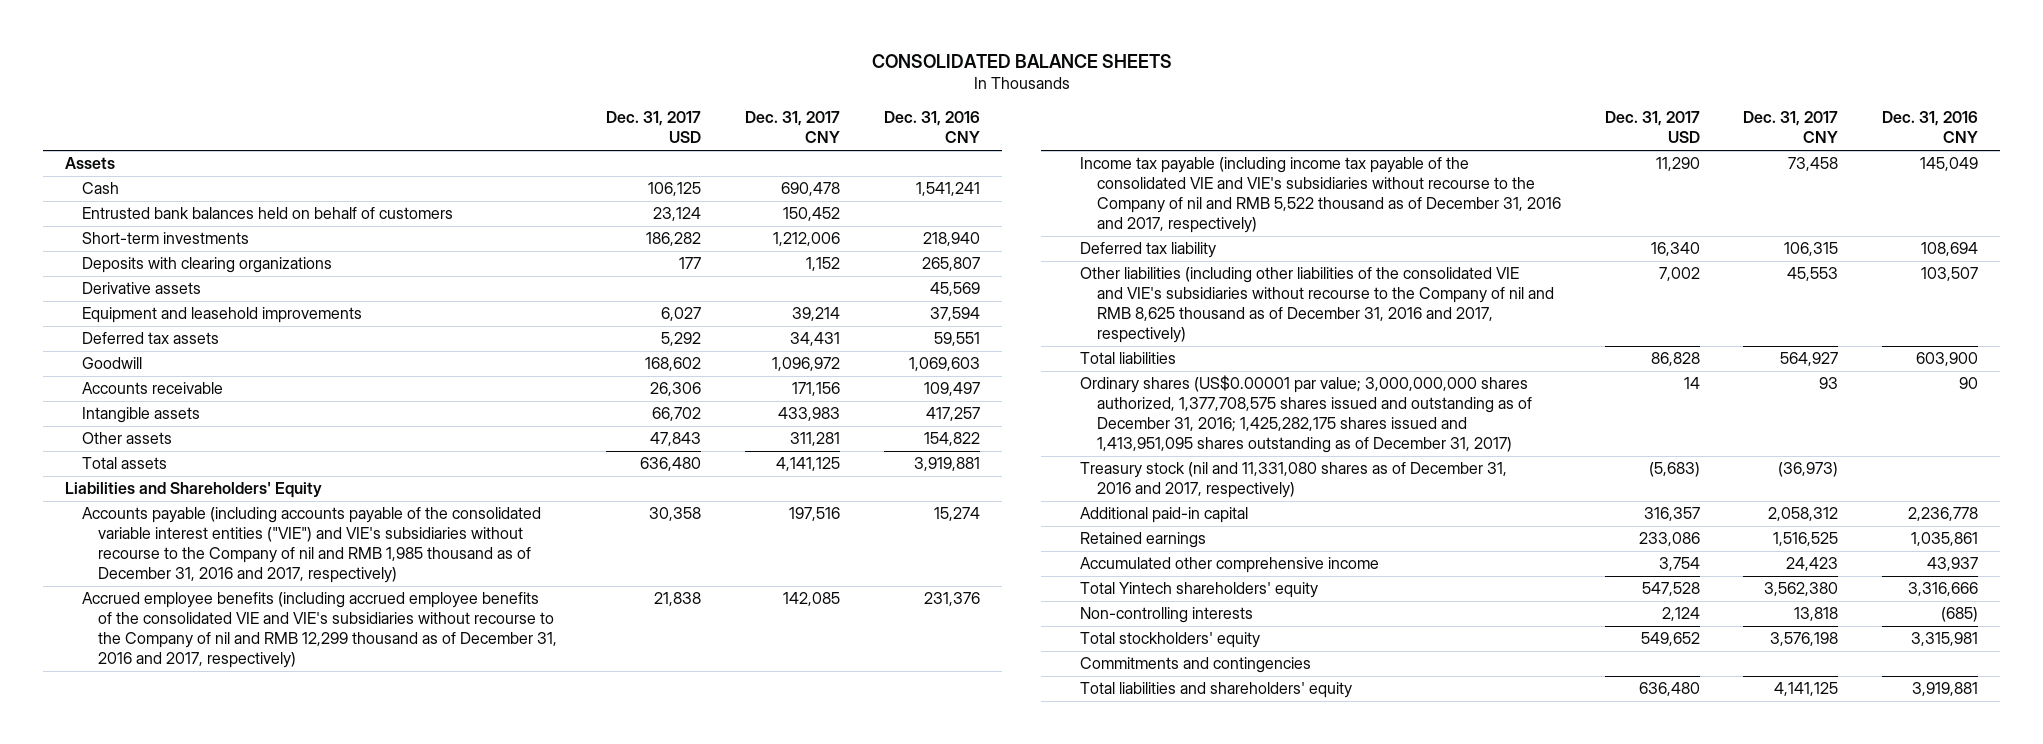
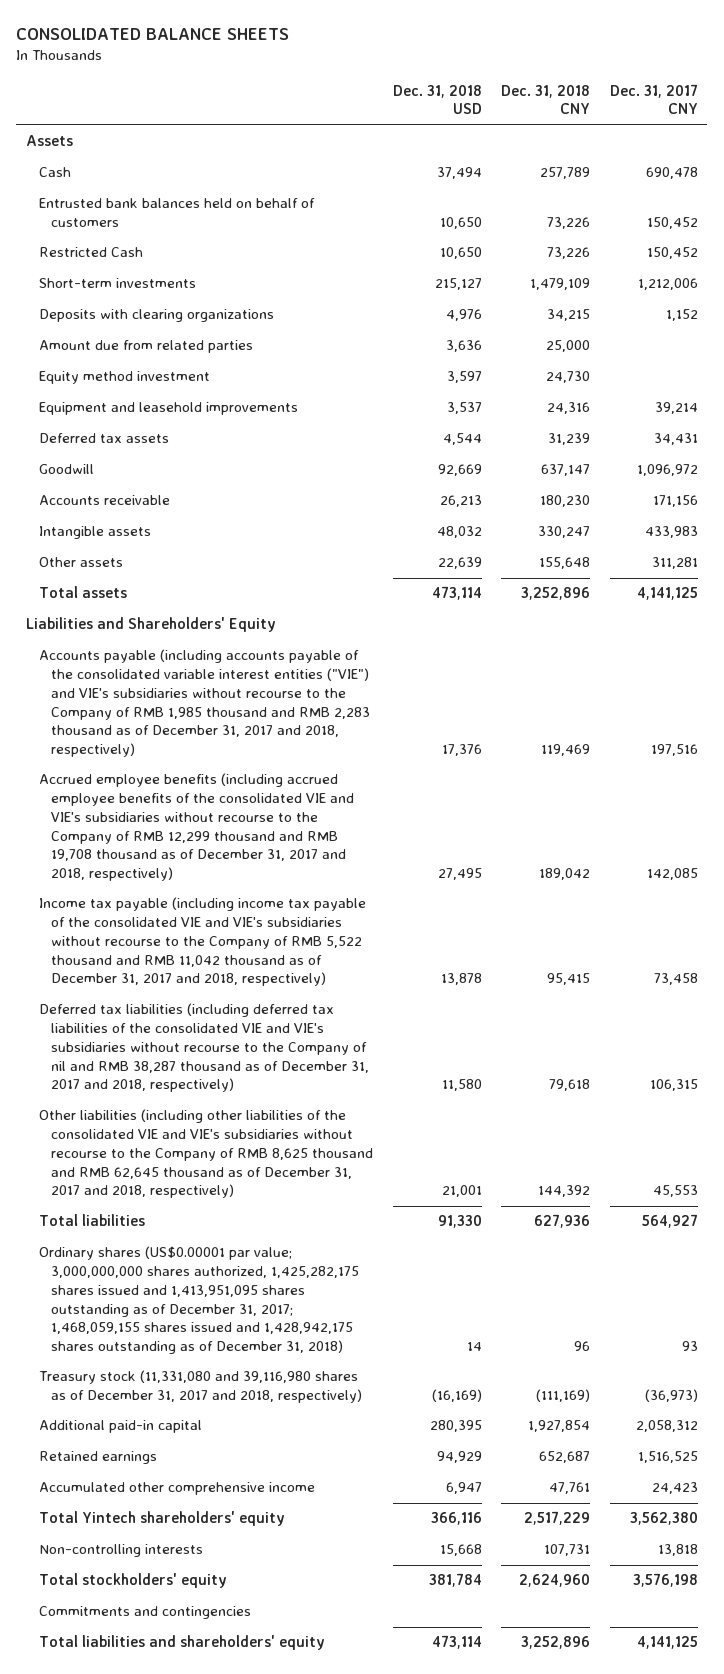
[606,111,702,144] Dec. 31, 2017 USD -> none
[883,111,980,144] Dec. 31, 2016 CNY -> none
none -> [392,84,482,115] Dec. 31, 2018 USD
none -> [501,84,591,115] Dec. 31, 2018 CNY
none -> [38,247,143,258] Restricted Cash
[81,282,201,295] Derivative assets -> none
none -> [38,340,253,354] Amount due from related parties
none -> [38,371,210,385] Equity method investment
[81,507,541,584] Accounts payable (including accounts payable of the consolidated variable interest entities ("VIE") and VIE's subsidiaries without recourse to the Company of nil and RMB 1,985 thousand as of December 31, 2016 and 2017, respectively) -> [38,649,370,757] Accounts payable (including accounts payable of the consolidated variable interest entities ("VIE") and VIE's subsidiaries without recourse to the Company of RMB 1,985 thousand and RMB 2,283 thousand as of December 31, 2017 and 2018, respectively)
[81,592,558,669] Accrued employee benefits (including accrued employee benefits of the consolidated VIE and VIE's subsidiaries without recourse to the Company of nil and RMB 12,299 thousand as of December 31, 2016 and 2017, respectively) -> [38,773,354,881] Accrued employee benefits (including accrued employee benefits of the consolidated VIE and VIE's subsidiaries without recourse to the Company of RMB 12,299 thousand and RMB 19,708 thousand as of December 31, 2017 and 2018, respectively)
[1079,157,1561,234] Income tax payable (including income tax payable of the consolidated VIE and VIE's subsidiaries without recourse to the Company of nil and RMB 5,522 thousand as of December 31, 2016 and 2017, respectively) -> [38,897,366,987] Income tax payable (including income tax payable of the consolidated VIE and VIE's subsidiaries without recourse to the Company of RMB 5,522 thousand and RMB 11,042 thousand as of December 31, 2017 and 2018, respectively)
[1079,242,1216,259] Deferred tax liability -> [38,1003,369,1093] Deferred tax liabilities (including deferred tax liabilities of the consolidated VIE and VIE's subsidiaries without recourse to the Company of nil and RMB 38,287 thousand as of December 31, 2017 and 2018, respectively)
[1079,267,1554,344] Other liabilities (including other liabilities of the consolidated VIE and VIE's subsidiaries without recourse to the Company of nil and RMB 8,625 thousand as of December 31, 2016 and 2017, respectively) -> [38,1109,373,1199] Other liabilities (including other liabilities of the consolidated VIE and VIE's subsidiaries without recourse to the Company of RMB 8,625 thousand and RMB 62,645 thousand as of December 31, 2017 and 2018, respectively)
[1079,375,1532,454] Ordinary shares (US$0.00001 par value; 3,000,000,000 shares authorized, 1,377,708,575 shares issued and outstanding as of December 31, 2016; 1,425,282,175 shares issued and 1,413,951,095 shares outstanding as of December 31, 2017) -> [38,1246,359,1354] Ordinary shares (US$0.00001 par value; 3,000,000,000 shares authorized, 1,425,282,175 shares issued and 1,413,951,095 shares outstanding as of December 31, 2017; 1,468,059,155 shares issued and 1,428,942,175 shares outstanding as of December 31, 2018)
[1079,462,1507,499] Treasury stock (nil and 11,331,080 shares as of December 31, 2016 and 2017, respectively) -> [38,1370,362,1404] Treasury stock (11,331,080 and 39,116,980 shares as of December 31, 2017 and 2018, respectively)

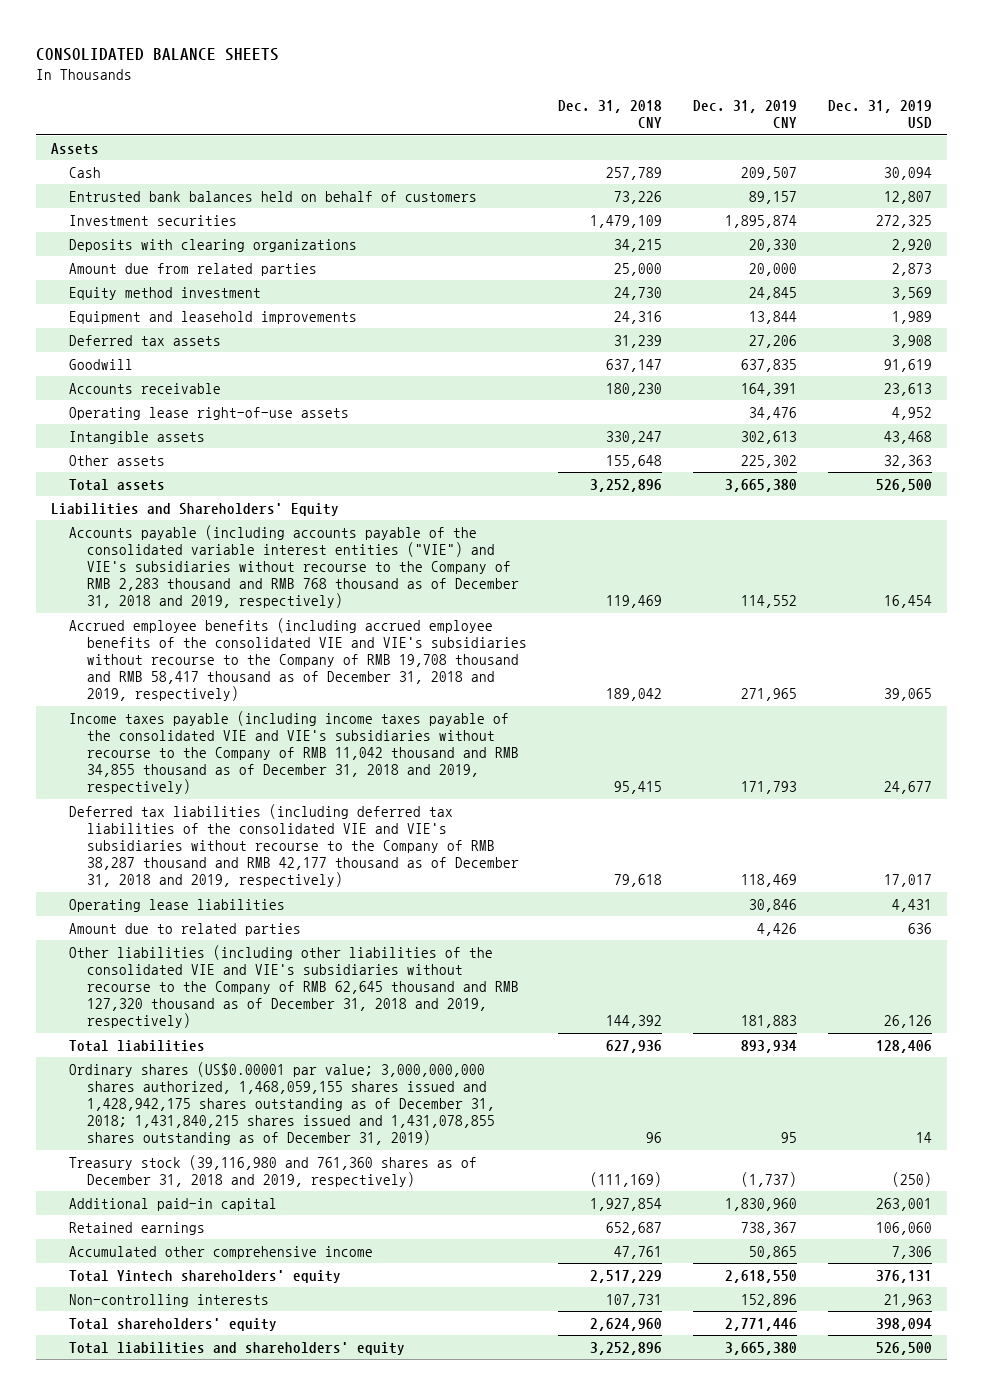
[392,84,482,115] Dec. 31, 2018 USD -> none
[609,83,698,115] Dec. 31, 2017 CNY -> none
none -> [693,100,798,129] Dec. 31, 2019 CNY
none -> [827,100,932,130] Dec. 31, 2019 USD
[38,247,143,258] Restricted Cash -> none
[38,278,196,289] Short-term investments -> [69,214,238,226] Investment securities
none -> [69,406,350,420] Operating lease right-of-use assets
[38,649,370,757] Accounts payable (including accounts payable of the consolidated variable interest entities ("VIE") and VIE's subsidiaries without recourse to the Company of RMB 1,985 thousand and RMB 2,283 thousand as of December 31, 2017 and 2018, respectively) -> [69,524,520,609] Accounts payable (including accounts payable of the consolidated variable interest entities ("VIE") and VIE's subsidiaries without recourse to the Company of RMB 2,283 thousand and RMB 768 thousand as of December 31, 2018 and 2019, respectively)
[38,773,354,881] Accrued employee benefits (including accrued employee benefits of the consolidated VIE and VIE's subsidiaries without recourse to the Company of RMB 12,299 thousand and RMB 19,708 thousand as of December 31, 2017 and 2018, respectively) -> [69,617,528,702] Accrued employee benefits (including accrued employee benefits of the consolidated VIE and VIE's subsidiaries without recourse to the Company of RMB 19,708 thousand and RMB 58,417 thousand as of December 31, 2018 and 2019, respectively)
[38,897,366,987] Income tax payable (including income tax payable of the consolidated VIE and VIE's subsidiaries without recourse to the Company of RMB 5,522 thousand and RMB 11,042 thousand as of December 31, 2017 and 2018, respectively) -> [69,710,520,795] Income taxes payable (including income taxes payable of the consolidated VIE and VIE's subsidiaries without recourse to the Company of RMB 11,042 thousand and RMB 34,855 thousand as of December 31, 2018 and 2019, respectively)
[38,1003,369,1093] Deferred tax liabilities (including deferred tax liabilities of the consolidated VIE and VIE's subsidiaries without recourse to the Company of nil and RMB 38,287 thousand as of December 31, 2017 and 2018, respectively) -> [69,803,520,888] Deferred tax liabilities (including deferred tax liabilities of the consolidated VIE and VIE's subsidiaries without recourse to the Company of RMB 38,287 thousand and RMB 42,177 thousand as of December 31, 2018 and 2019, respectively)
none -> [69,898,286,912] Operating lease liabilities
none -> [69,922,302,936] Amount due to related parties
[38,1109,373,1199] Other liabilities (including other liabilities of the consolidated VIE and VIE's subsidiaries without recourse to the Company of RMB 8,625 thousand and RMB 62,645 thousand as of December 31, 2017 and 2018, respectively) -> [69,944,520,1029] Other liabilities (including other liabilities of the consolidated VIE and VIE's subsidiaries without recourse to the Company of RMB 62,645 thousand and RMB 127,320 thousand as of December 31, 2018 and 2019, respectively)
[38,1246,359,1354] Ordinary shares (US$0.00001 par value; 3,000,000,000 shares authorized, 1,425,282,175 shares issued and 1,413,951,095 shares outstanding as of December 31, 2017; 1,468,059,155 shares issued and 1,428,942,175 shares outstanding as of December 31, 2018) -> [69,1061,496,1146] Ordinary shares (US$0.00001 par value; 3,000,000,000 shares authorized, 1,468,059,155 shares issued and 1,428,942,175 shares outstanding as of December 31, 2018; 1,431,840,215 shares issued and 1,431,078,855 shares outstanding as of December 31, 2019)
[38,1370,362,1404] Treasury stock (11,331,080 and 39,116,980 shares as of December 31, 2017 and 2018, respectively) -> [69,1154,478,1187] Treasury stock (39,116,980 and 761,360 shares as of December 31, 2018 and 2019, respectively)
[38,1606,251,1620] Commitments and contingencies -> none
[38,1573,227,1589] Total stockholders' equity -> [69,1317,278,1331] Total shareholders' equity

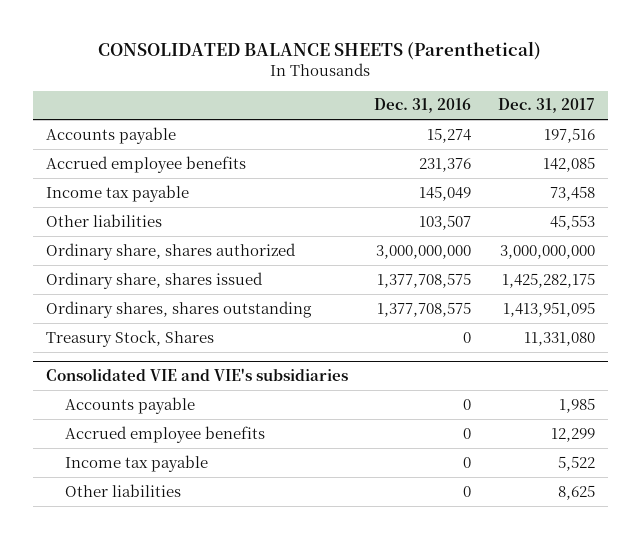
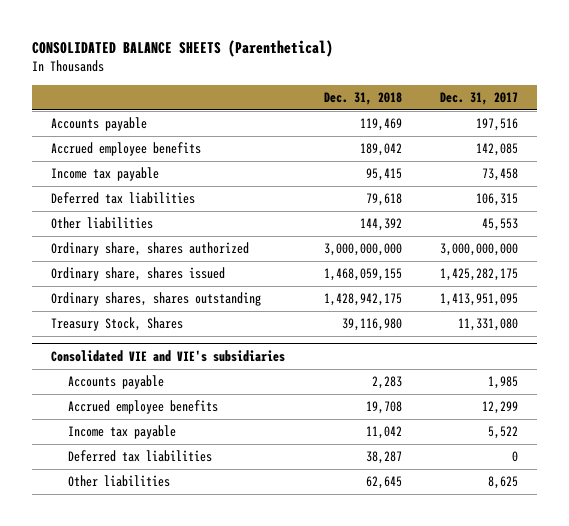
[374,98,472,114] Dec. 31, 2016 -> none
none -> [323,91,402,105] Dec. 31, 2018
none -> [51,192,196,205] Deferred tax liabilities
none -> [68,450,213,463] Deferred tax liabilities

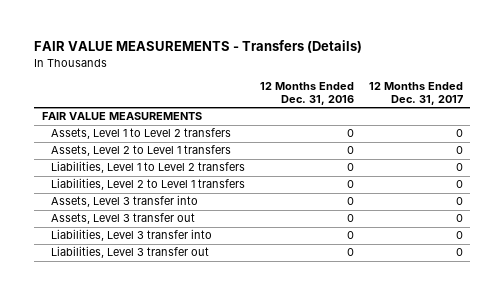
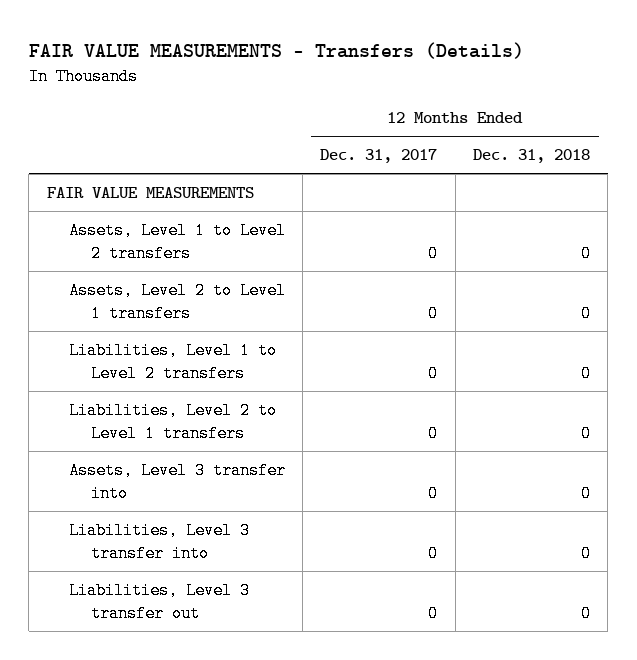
[260,82,355,106] 12 Months Ended Dec. 31, 2016 -> none
none -> [473,149,591,164] Dec. 31, 2018
[51,213,196,225] Assets, Level 3 transfer out -> none

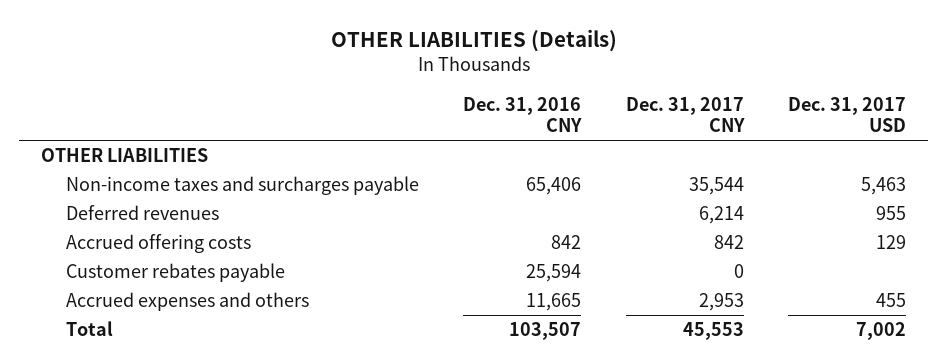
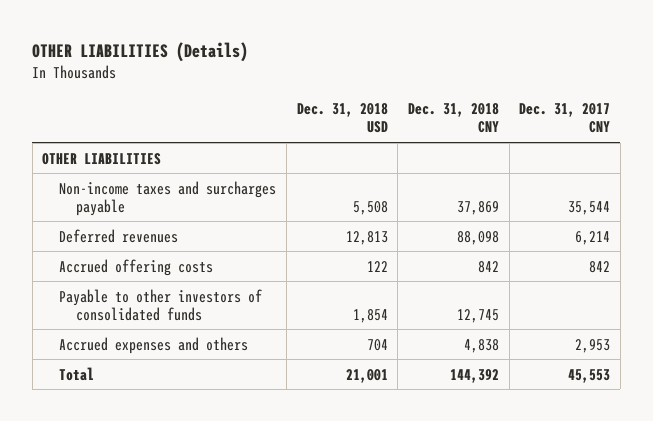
[463,96,583,132] Dec. 31, 2016 CNY -> none
[788,96,907,132] Dec. 31, 2017 USD -> none
none -> [296,103,388,134] Dec. 31, 2018 USD
none -> [407,103,499,134] Dec. 31, 2018 CNY
[66,263,286,283] Customer rebates payable -> none
none -> [59,288,263,321] Payable to other investors of consolidated funds

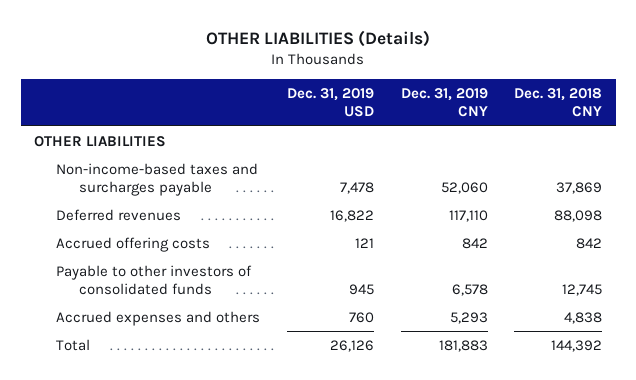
[296,103,388,134] Dec. 31, 2018 USD -> none
[519,103,611,134] Dec. 31, 2017 CNY -> none
none -> [286,87,374,118] Dec. 31, 2019 USD
none -> [400,87,488,118] Dec. 31, 2019 CNY
[59,180,277,216] Non-income taxes and surcharges payable -> [56,162,259,197] Non-income-based taxes and surcharges payable

